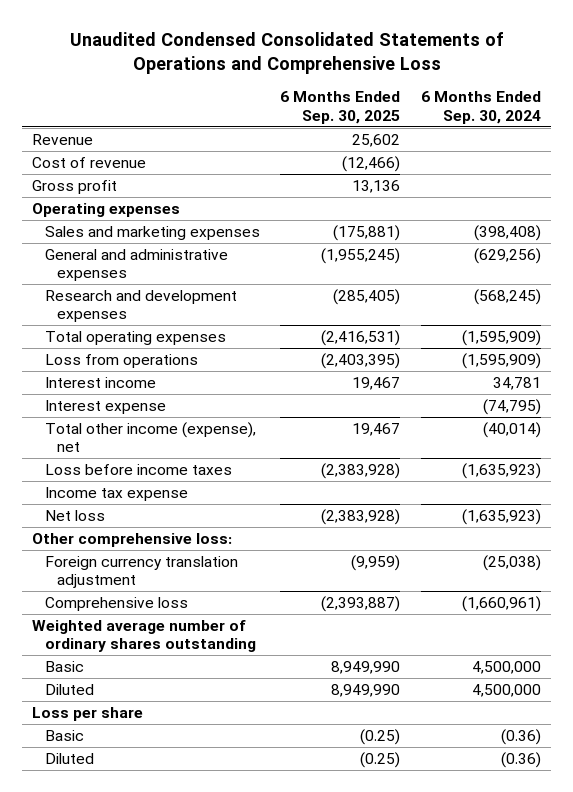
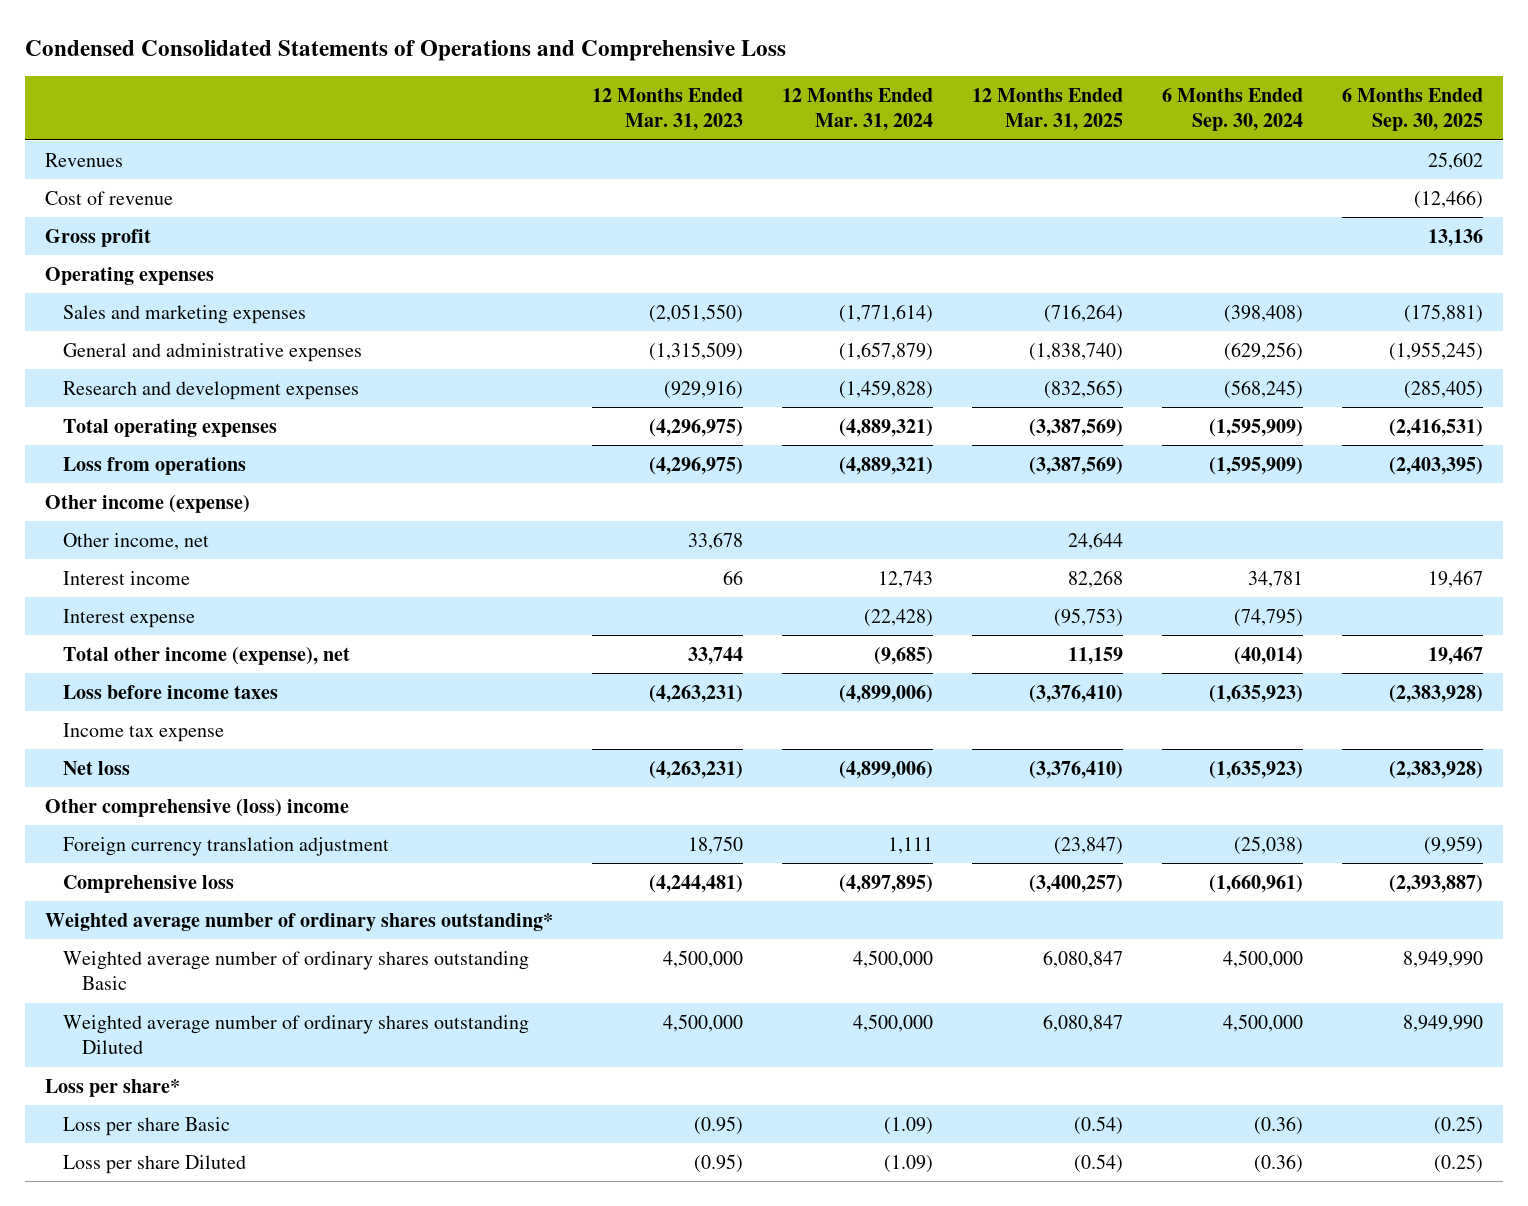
[69,32,503,75] Unaudited Condensed Consolidated Statements of Operations and Comprehensive Loss -> [25,40,787,62] Condensed Consolidated Statements of Operations and Comprehensive Loss
none -> [591,87,743,132] 12 Months Ended Mar. 31, 2023
none -> [781,87,933,132] 12 Months Ended Mar. 31, 2024
none -> [971,87,1123,132] 12 Months Ended Mar. 31, 2025
[32,133,94,145] Revenue -> [44,152,123,167] Revenues
none -> [44,494,250,513] Other income (expense)
none -> [63,532,210,550] Other income, net
[32,532,233,547] Other comprehensive loss: -> [44,798,349,817] Other comprehensive (loss) income
[32,619,256,653] Weighted average number of ordinary shares outstanding -> [44,912,553,932] Weighted average number of ordinary shares outstanding*
[44,660,84,672] Basic -> [63,950,530,991] Weighted average number of ordinary shares outstanding Basic
[44,683,94,695] Diluted -> [63,1014,530,1055] Weighted average number of ordinary shares outstanding Diluted
[32,706,144,721] Loss per share -> [44,1078,180,1097] Loss per share*
[44,729,84,741] Basic -> [63,1116,231,1136] Loss per share Basic
[44,752,94,764] Diluted -> [63,1154,247,1174] Loss per share Diluted

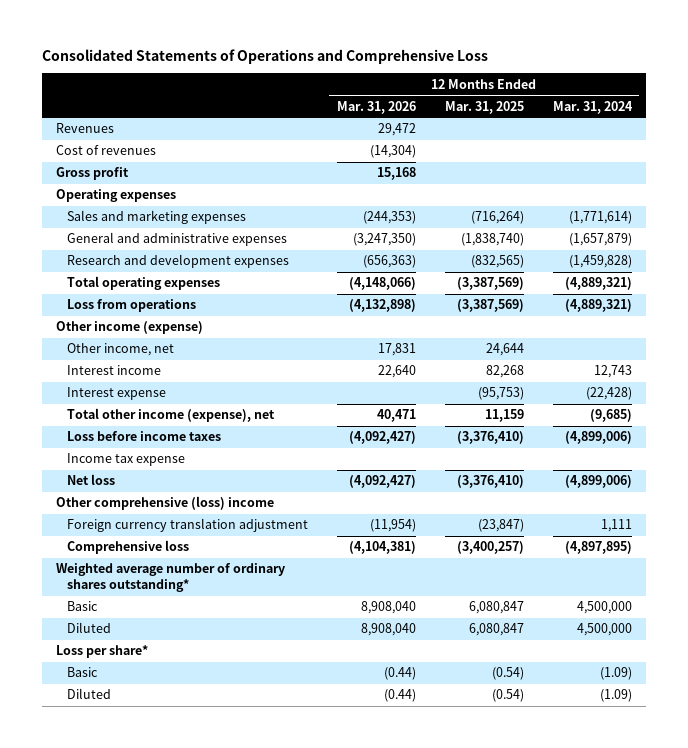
[25,40,787,62] Condensed Consolidated Statements of Operations and Comprehensive Loss -> [41,48,488,64] Consolidated Statements of Operations and Comprehensive Loss
[591,87,743,132] 12 Months Ended Mar. 31, 2023 -> none
[1162,87,1304,132] 6 Months Ended Sep. 30, 2024 -> none
[1342,87,1484,132] 6 Months Ended Sep. 30, 2025 -> none
none -> [336,100,416,114] Mar. 31, 2026
[44,190,173,205] Cost of revenue -> [56,145,157,156] Cost of revenues
[63,950,530,991] Weighted average number of ordinary shares outstanding Basic -> [66,601,98,612] Basic
[63,1014,530,1055] Weighted average number of ordinary shares outstanding Diluted -> [66,622,111,634] Diluted
[63,1116,231,1136] Loss per share Basic -> [66,667,98,678] Basic
[63,1154,247,1174] Loss per share Diluted -> [66,688,111,700] Diluted

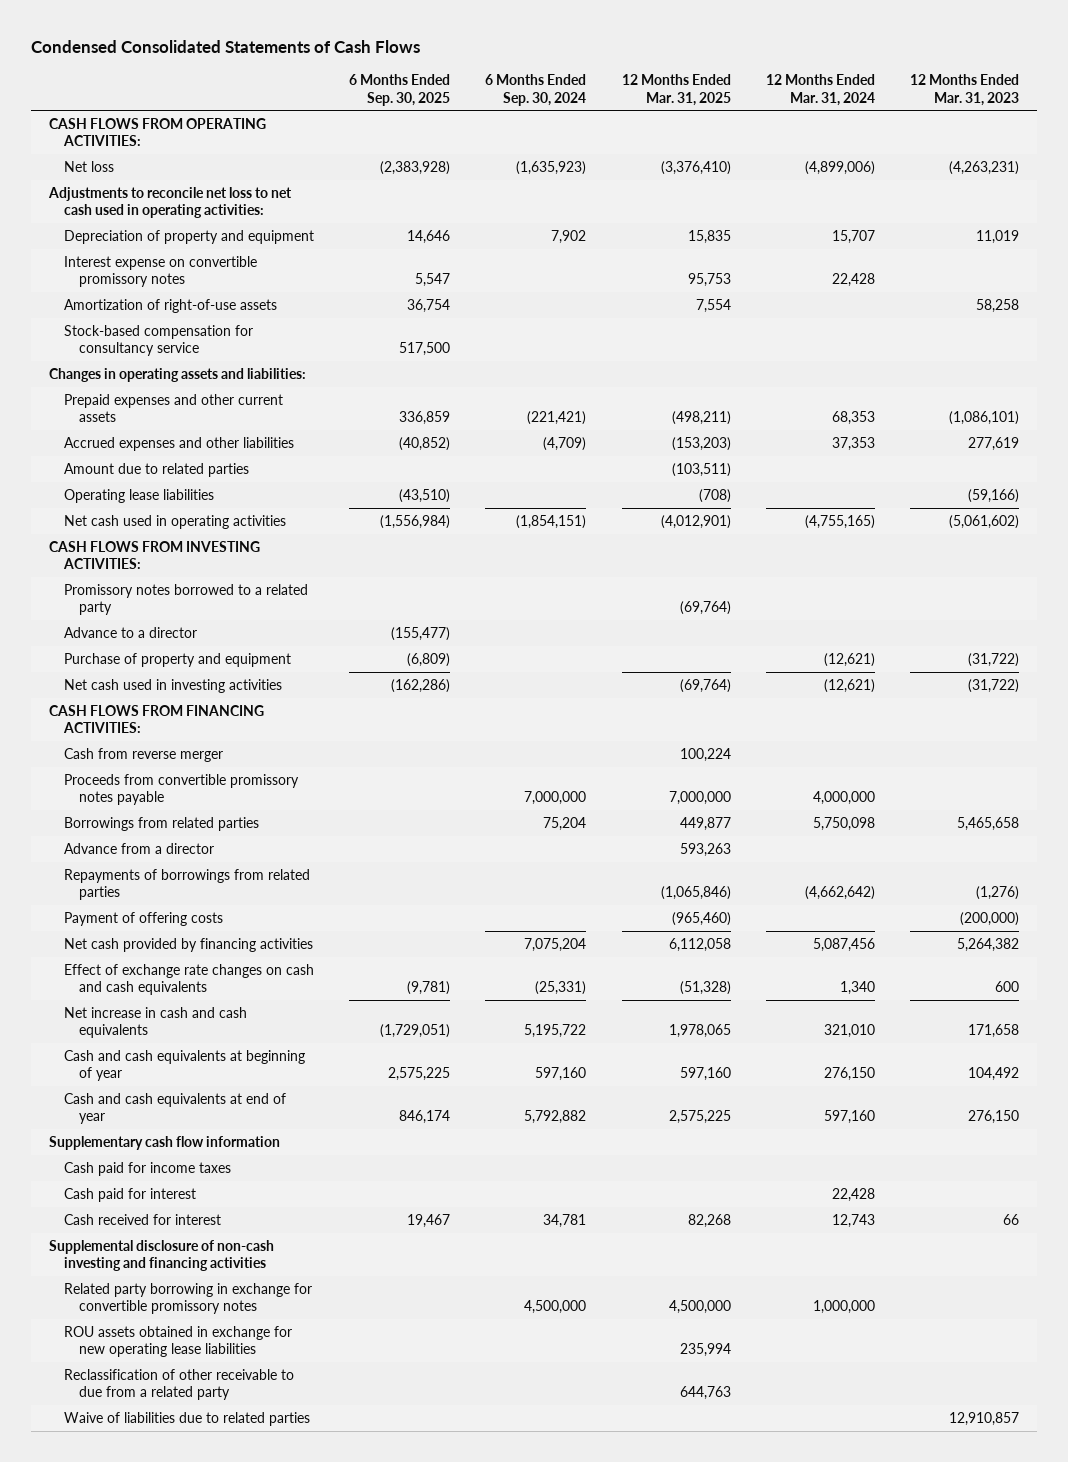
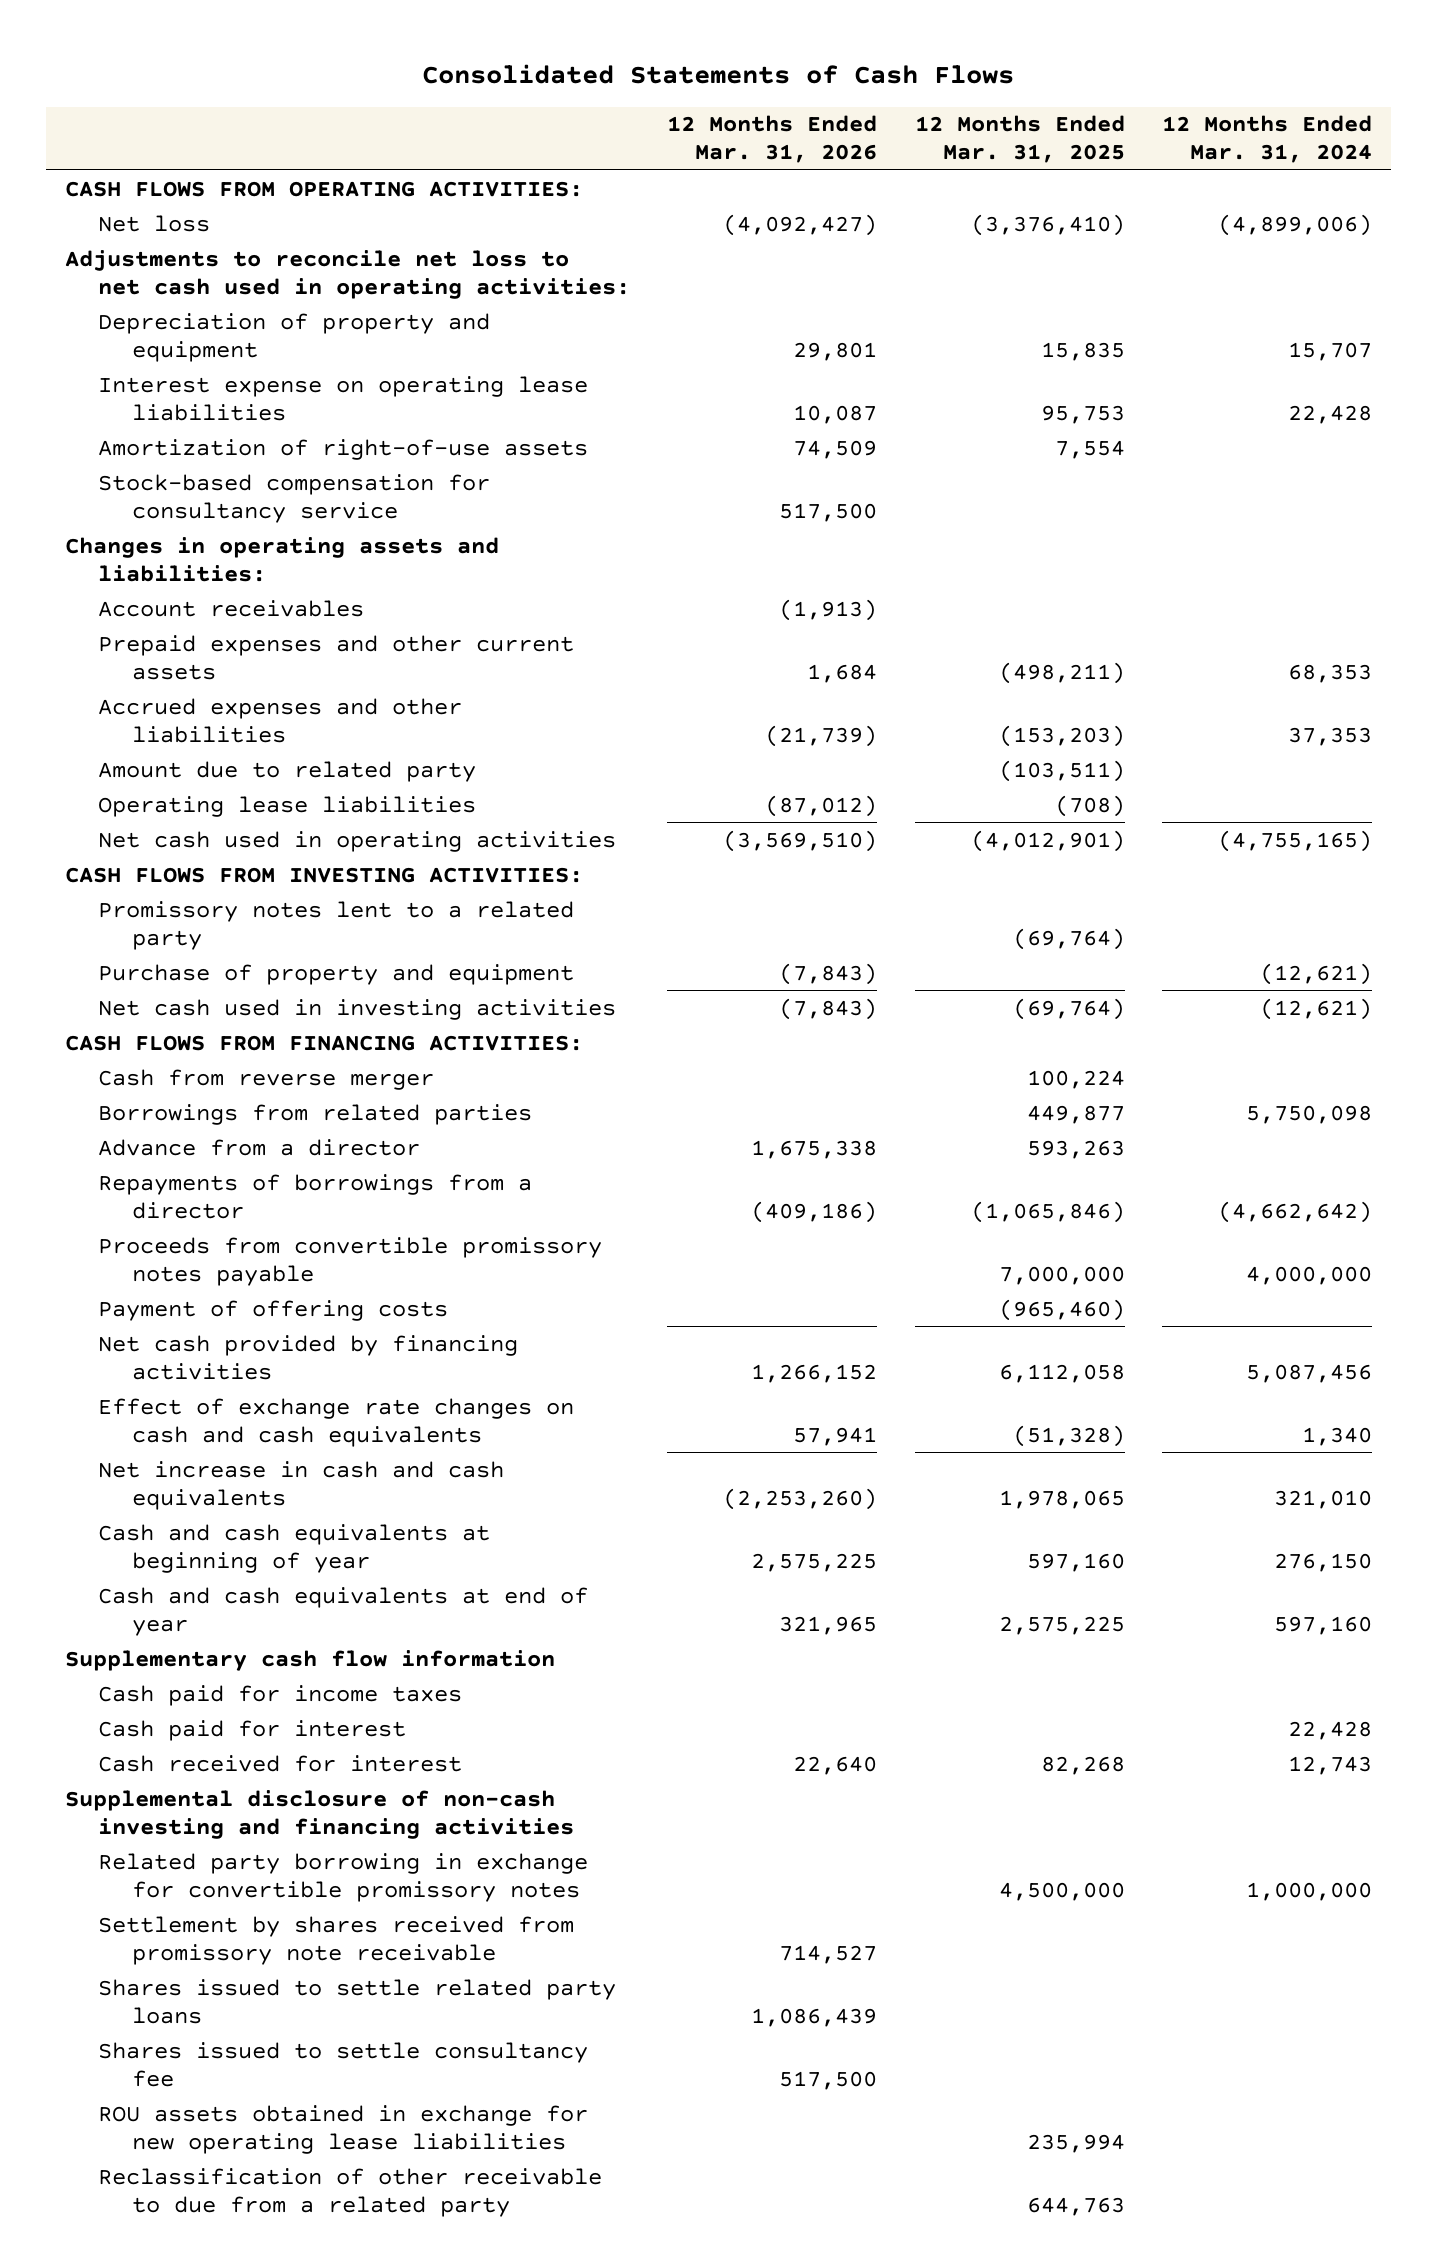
[31,40,421,54] Condensed Consolidated Statements of Cash Flows -> [422,64,1015,85] Consolidated Statements of Cash Flows
[349,74,451,106] 6 Months Ended Sep. 30, 2025 -> none
[485,74,587,106] 6 Months Ended Sep. 30, 2024 -> none
[909,74,1019,106] 12 Months Ended Mar. 31, 2023 -> none
none -> [667,115,878,164] 12 Months Ended Mar. 31, 2026
[63,255,257,288] Interest expense on convertible promissory notes -> [98,375,589,421] Interest expense on operating lease liabilities
none -> [98,599,365,617] Account receivables
[63,462,249,477] Amount due to related parties -> [98,760,477,782] Amount due to related party
[63,626,197,638] Advance to a director -> none
[63,583,308,616] Promissory notes borrowed to a related party -> [98,900,575,950] Promissory notes lent to a related party
[63,868,310,901] Repayments of borrowings from related parties -> [98,1173,533,1219] Repayments of borrowings from a director
[63,773,299,806] Proceeds from convertible promissory notes payable -> [98,1236,603,1286] Proceeds from convertible promissory notes payable
none -> [98,1915,575,1965] Settlement by shares received from promissory note receivable
none -> [98,1978,617,2024] Shares issued to settle related party loans
none -> [98,2041,589,2087] Shares issued to settle consultancy fee
[63,1411,310,1426] Waive of liabilities due to related parties -> none

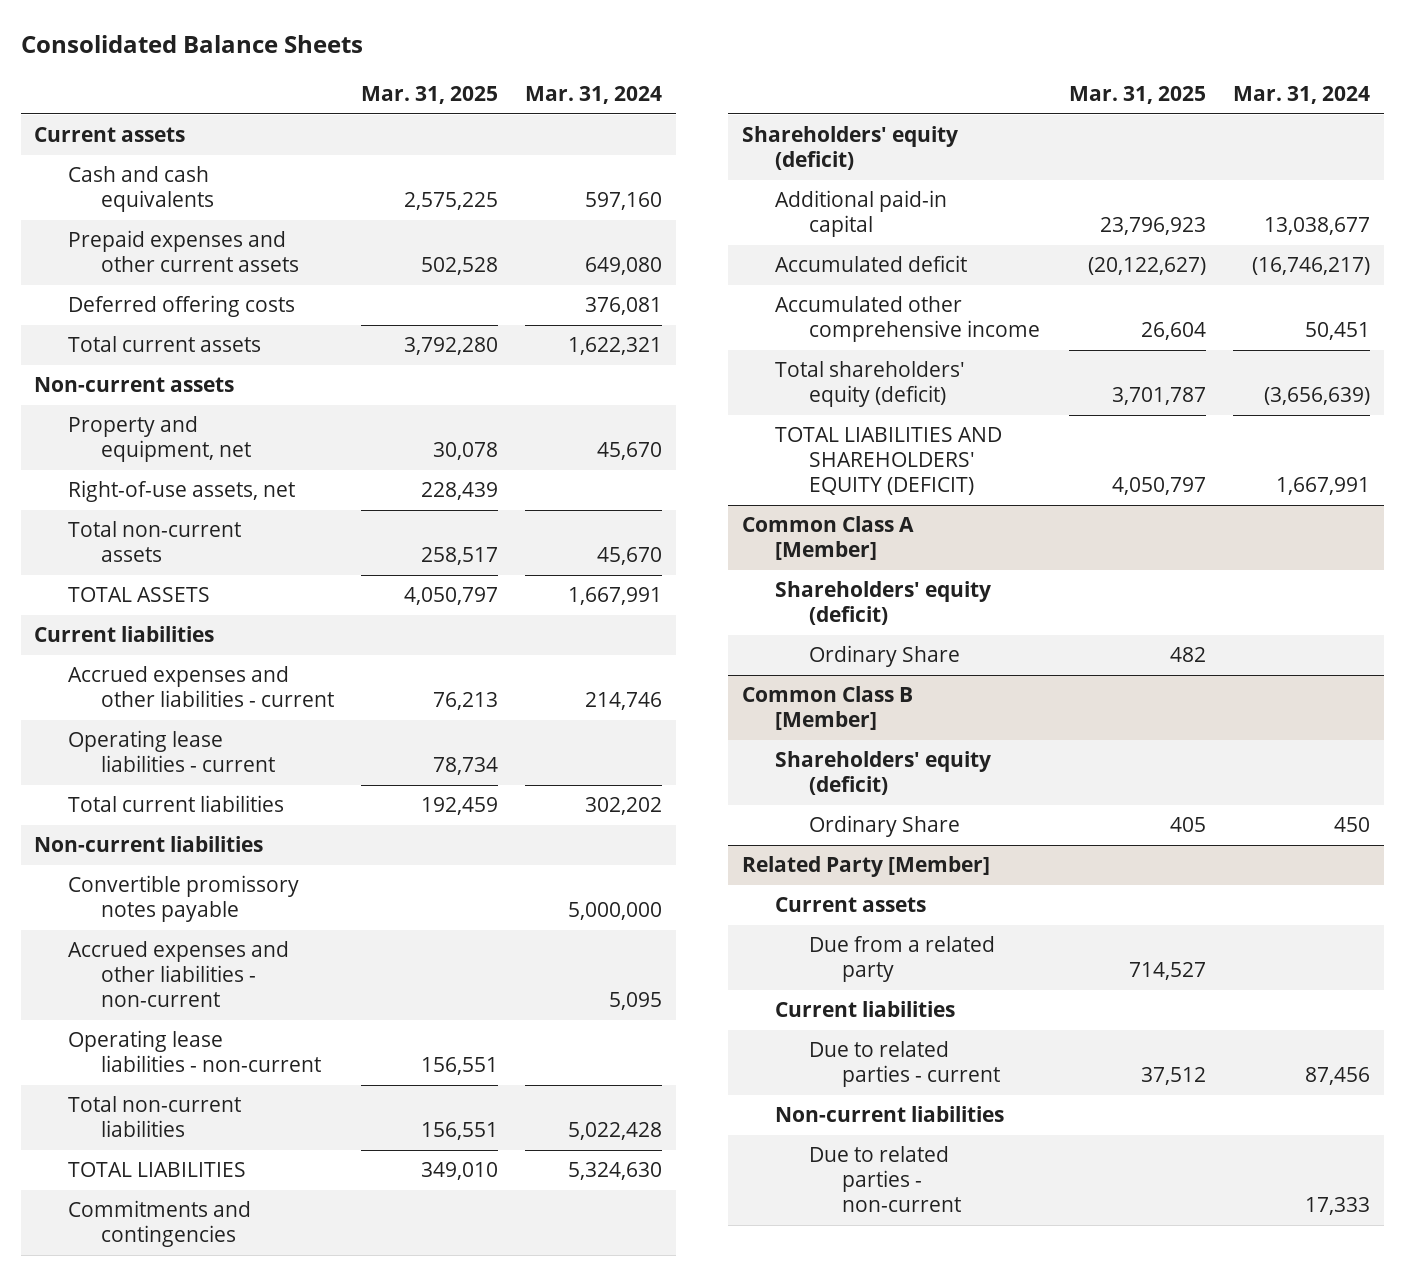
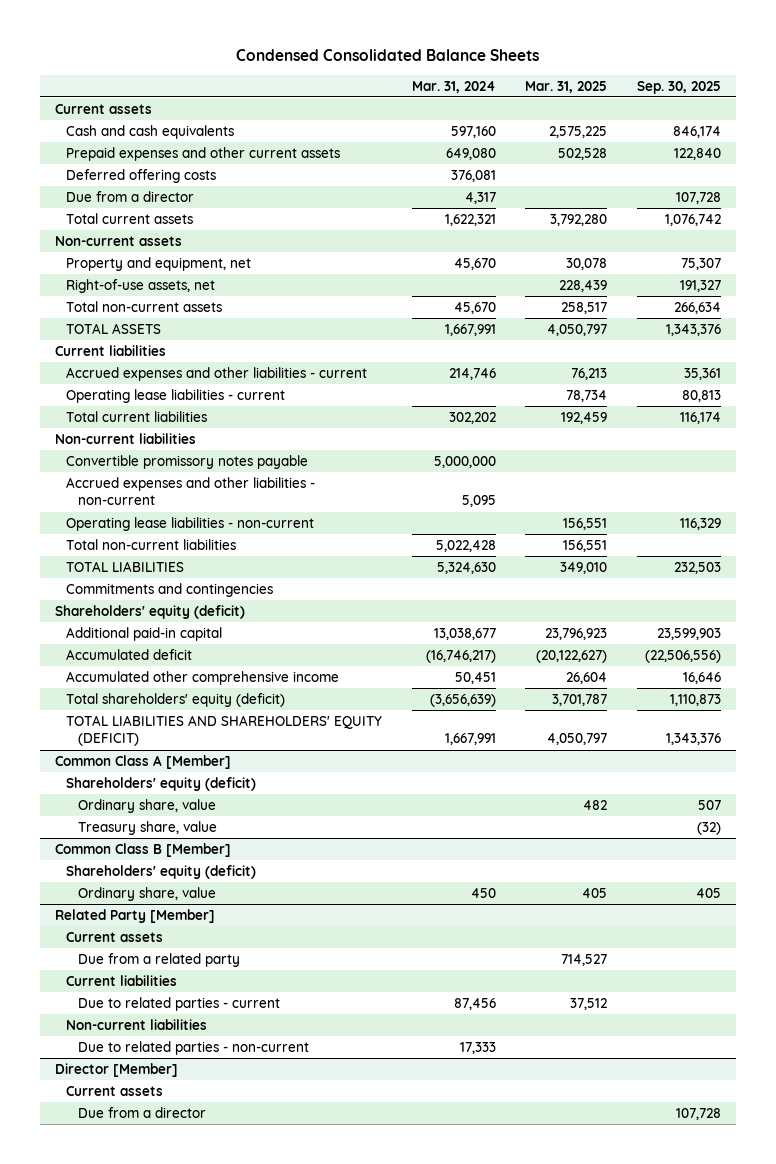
[20,35,363,54] Consolidated Balance Sheets -> [235,49,539,62] Condensed Consolidated Balance Sheets
none -> [636,80,721,94] Sep. 30, 2025
none -> [66,190,195,202] Due from a director
[808,645,960,668] Ordinary Share -> [78,798,217,813] Ordinary share, value
none -> [78,820,218,835] Treasury share, value
[808,815,960,838] Ordinary Share -> [78,886,217,901] Ordinary share, value
none -> [54,1062,178,1077] Director [Member]
none -> [66,1085,164,1096] Current assets
none -> [78,1106,207,1118] Due from a director

